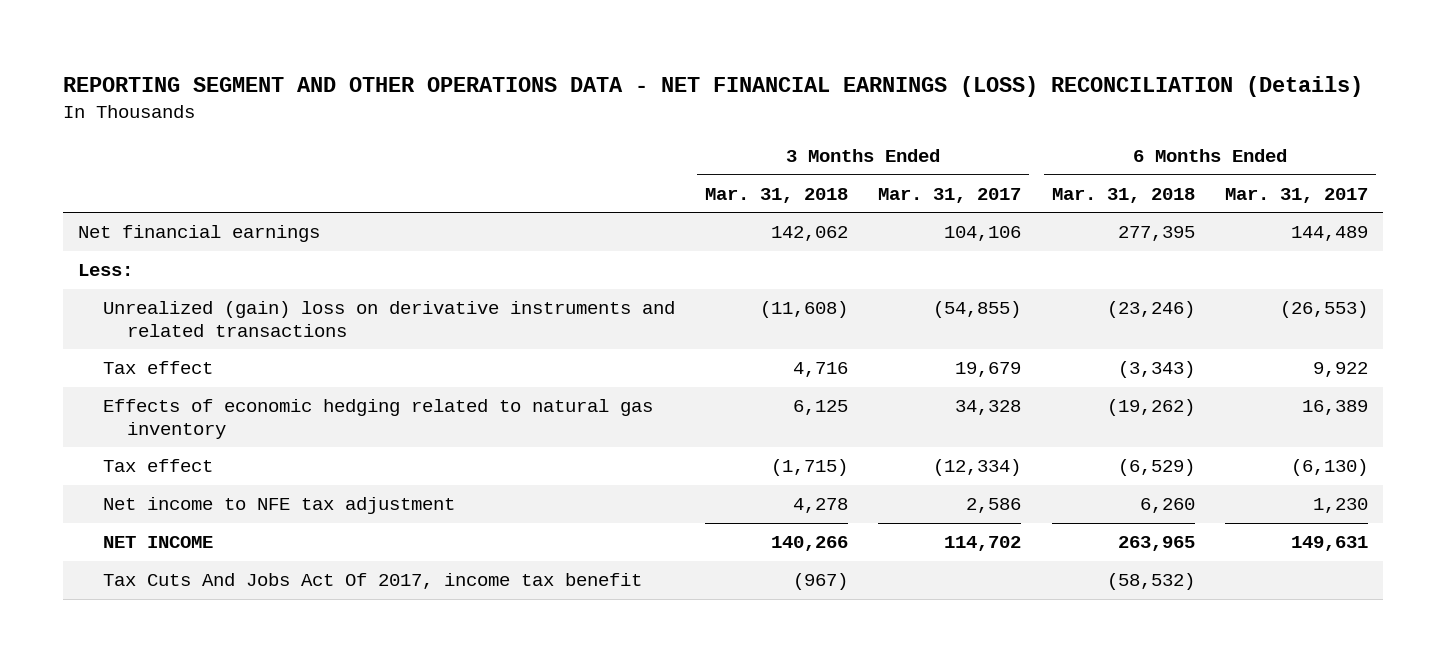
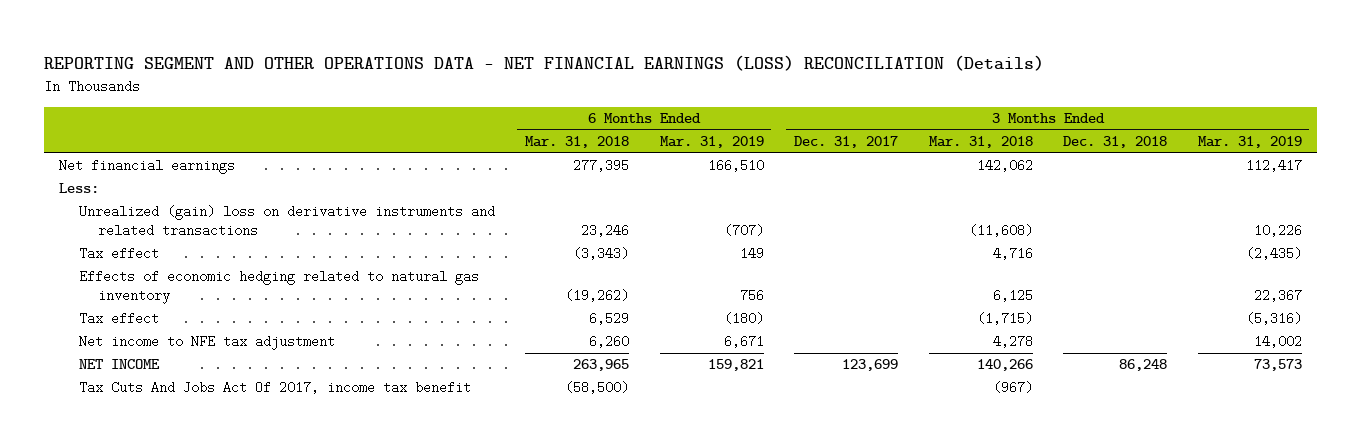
[878,187,1022,203] Mar. 31, 2017 -> none
[1224,187,1368,203] Mar. 31, 2017 -> none
none -> [659,136,764,149] Mar. 31, 2019
none -> [794,136,899,149] Dec. 31, 2017
none -> [1063,136,1168,149] Dec. 31, 2018
none -> [1197,136,1302,149] Mar. 31, 2019
[1106,301,1195,319] (23,246) -> [581,224,630,238] 23,246
[1117,459,1195,477] (6,529) -> [589,312,630,326] 6,529
[1106,573,1195,591] (58,532) -> [565,381,630,395] (58,500)

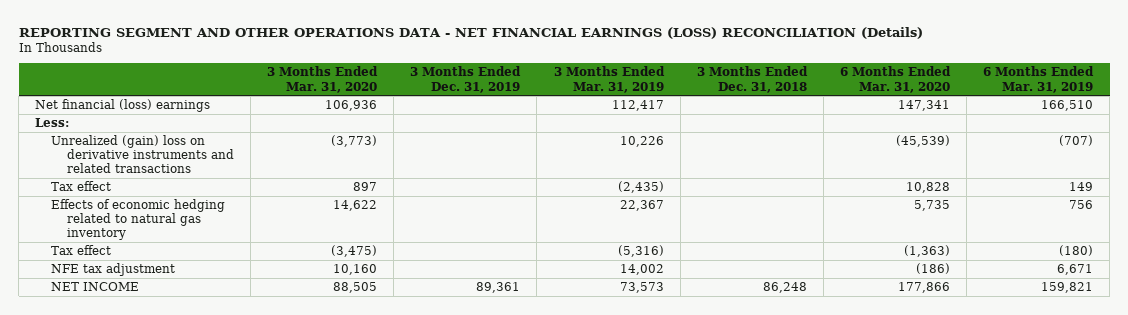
[525,136,630,149] Mar. 31, 2018 -> none
[794,136,899,149] Dec. 31, 2017 -> none
[928,136,1033,149] Mar. 31, 2018 -> none
none -> [267,66,379,93] 3 Months Ended Mar. 31, 2020
none -> [410,66,522,93] 3 Months Ended Dec. 31, 2019
none -> [839,66,951,93] 6 Months Ended Mar. 31, 2020
[59,159,236,175] Net financial earnings -> [35,98,211,112] Net financial (loss) earnings
[78,335,335,351] Net income to NFE tax adjustment -> [51,262,176,276] NFE tax adjustment
[78,381,471,395] Tax Cuts And Jobs Act Of 2017, income tax benefit -> none

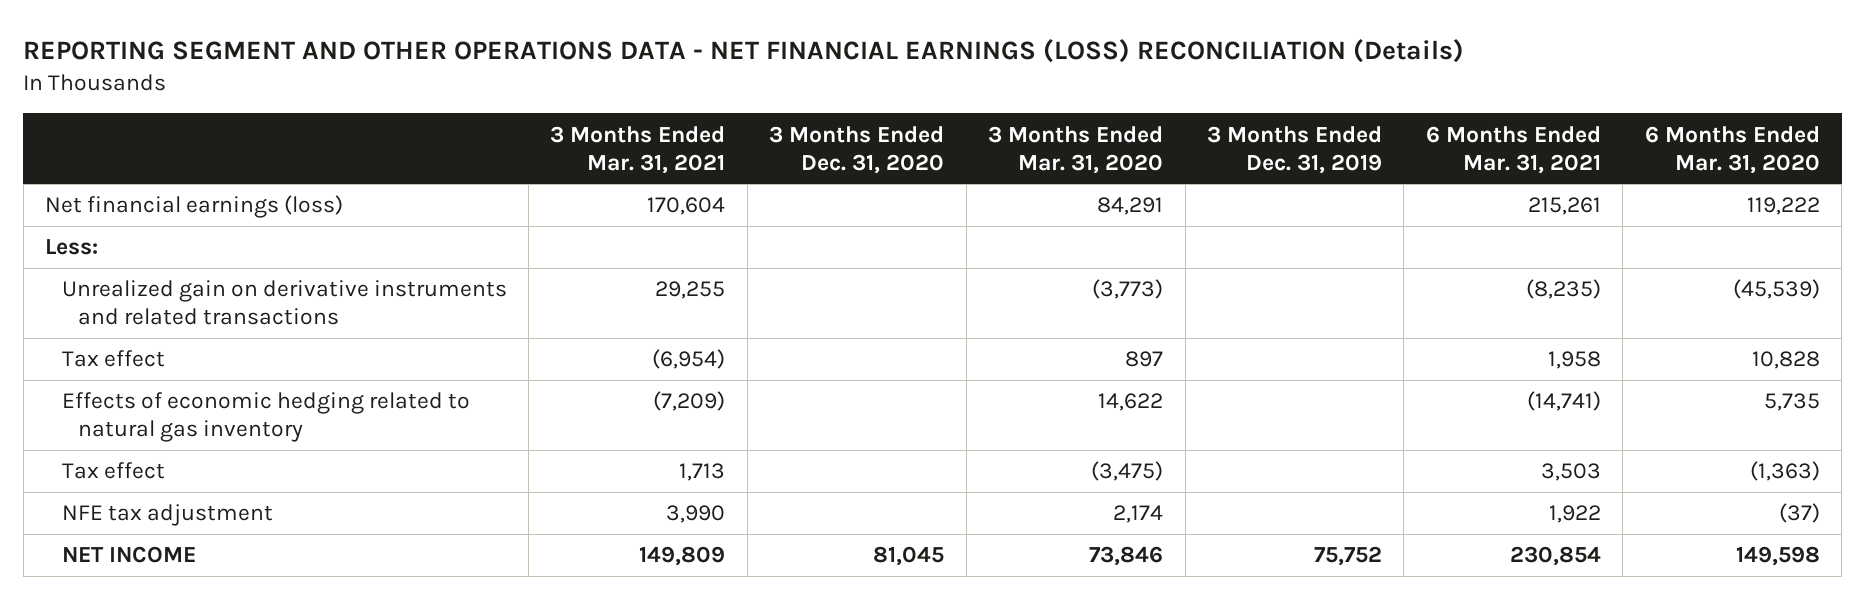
[553,66,665,93] 3 Months Ended Mar. 31, 2019 -> none
[696,66,808,93] 3 Months Ended Dec. 31, 2018 -> none
[983,66,1095,93] 6 Months Ended Mar. 31, 2019 -> none
none -> [550,125,726,174] 3 Months Ended Mar. 31, 2021
none -> [769,125,945,174] 3 Months Ended Dec. 31, 2020
none -> [1425,125,1601,174] 6 Months Ended Mar. 31, 2021
[35,98,211,112] Net financial (loss) earnings -> [45,195,344,219] Net financial earnings (loss)
[325,99,378,111] 106,936 -> [1097,197,1164,216] 84,291
[897,99,950,111] 147,341 -> [1746,197,1820,216] 119,222
[51,134,235,174] Unrealized (gain) loss on derivative instruments and related transactions -> [61,280,507,326] Unrealized gain on derivative instruments and related transactions
[333,263,378,275] 10,160 -> [1113,505,1164,524] 2,174
[915,262,950,274] (186) -> [1778,503,1820,524] (37)
[333,281,378,293] 88,505 -> [1089,546,1164,567] 73,846
[476,281,521,293] 89,361 -> [1313,546,1382,567] 75,752
[897,281,950,293] 177,866 -> [1735,546,1820,567] 149,598

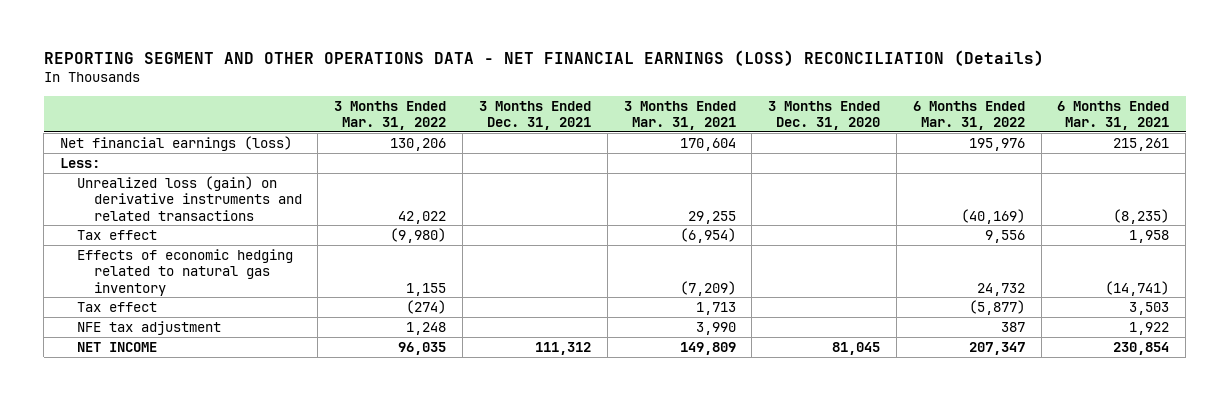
[988,125,1164,174] 3 Months Ended Mar. 31, 2020 -> none
[1206,125,1382,174] 3 Months Ended Dec. 31, 2019 -> none
[1644,125,1820,174] 6 Months Ended Mar. 31, 2020 -> none
none -> [334,100,447,130] 3 Months Ended Mar. 31, 2022
none -> [478,100,591,130] 3 Months Ended Dec. 31, 2021
none -> [912,100,1025,130] 6 Months Ended Mar. 31, 2022
[61,280,507,326] Unrealized gain on derivative instruments and related transactions -> [76,175,302,221] Unrealized loss (gain) on derivative instruments and related transactions

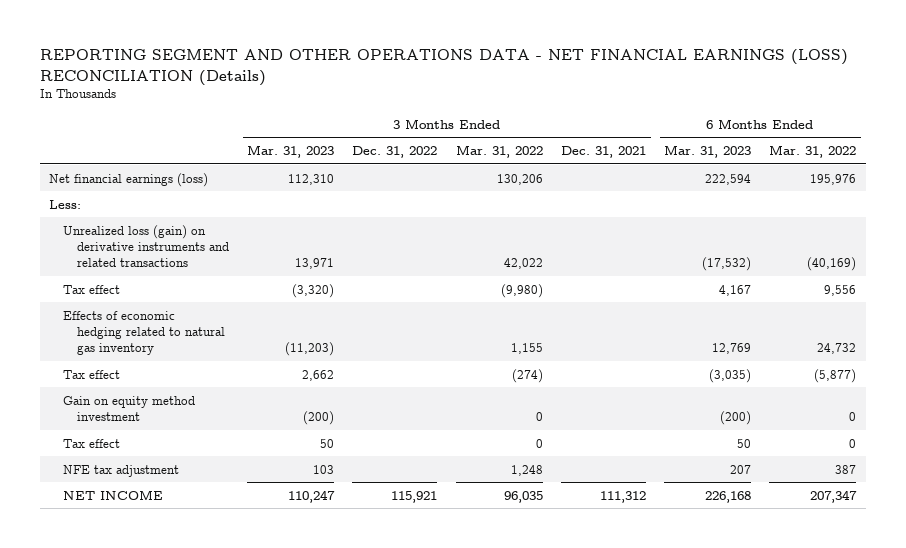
[623,100,736,130] 3 Months Ended Mar. 31, 2021 -> none
[768,100,881,130] 3 Months Ended Dec. 31, 2020 -> none
[1057,100,1170,130] 6 Months Ended Mar. 31, 2021 -> none
none -> [247,144,335,158] Mar. 31, 2023
none -> [352,145,438,158] Dec. 31, 2022
none -> [664,144,752,158] Mar. 31, 2023
none -> [63,395,196,421] Gain on equity method investment
none -> [63,438,121,448] Tax effect

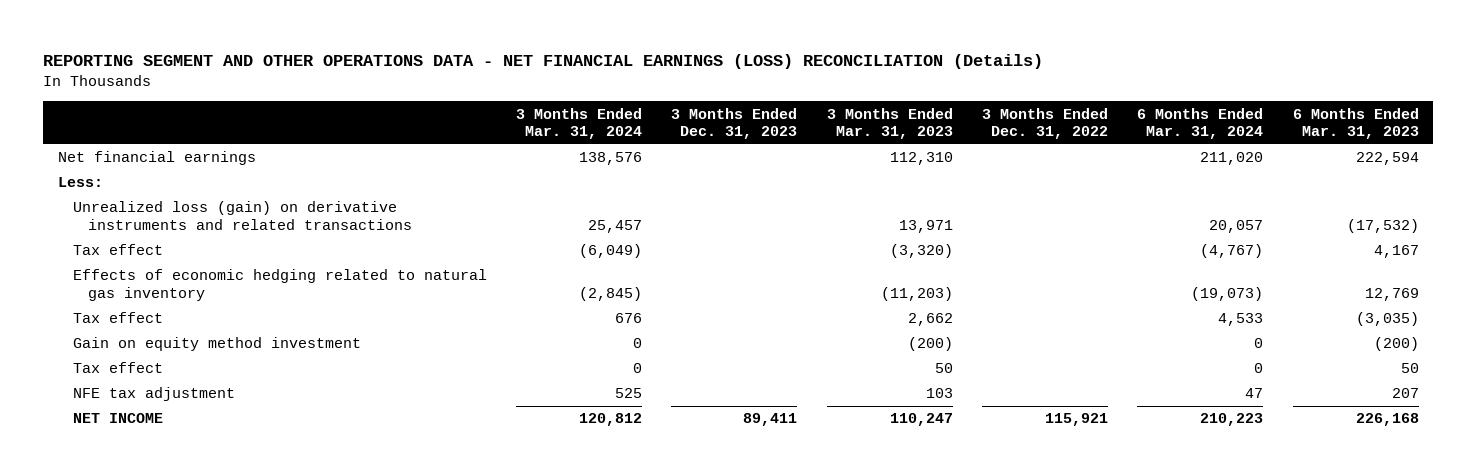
[455,144,543,158] Mar. 31, 2022 -> none
[560,145,646,158] Dec. 31, 2021 -> none
[769,144,857,158] Mar. 31, 2022 -> none
none -> [516,107,643,140] 3 Months Ended Mar. 31, 2024
none -> [671,107,798,140] 3 Months Ended Dec. 31, 2023
none -> [1137,107,1264,140] 6 Months Ended Mar. 31, 2024
[49,172,209,187] Net financial earnings (loss) -> [57,151,256,166] Net financial earnings

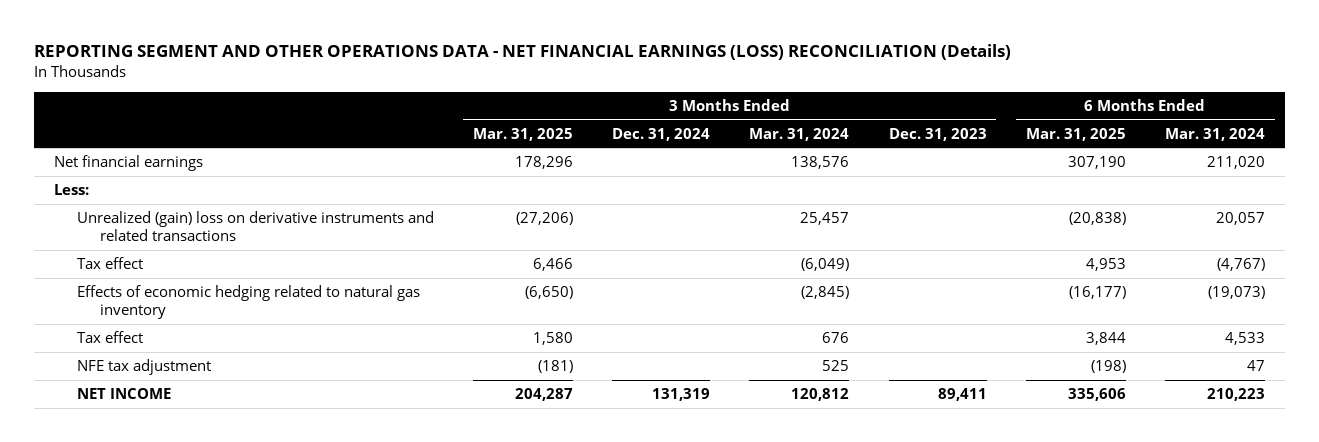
[826,107,953,140] 3 Months Ended Mar. 31, 2023 -> none
[982,107,1109,140] 3 Months Ended Dec. 31, 2022 -> none
[1292,107,1419,140] 6 Months Ended Mar. 31, 2023 -> none
none -> [473,127,574,141] Mar. 31, 2025
none -> [612,127,711,141] Dec. 31, 2024
none -> [1025,127,1126,141] Mar. 31, 2025
[72,201,413,230] Unrealized loss (gain) on derivative instruments and related transactions -> [76,211,434,242] Unrealized (gain) loss on derivative instruments and related transactions
[72,337,361,352] Gain on equity method investment -> none
[72,362,163,374] Tax effect -> none

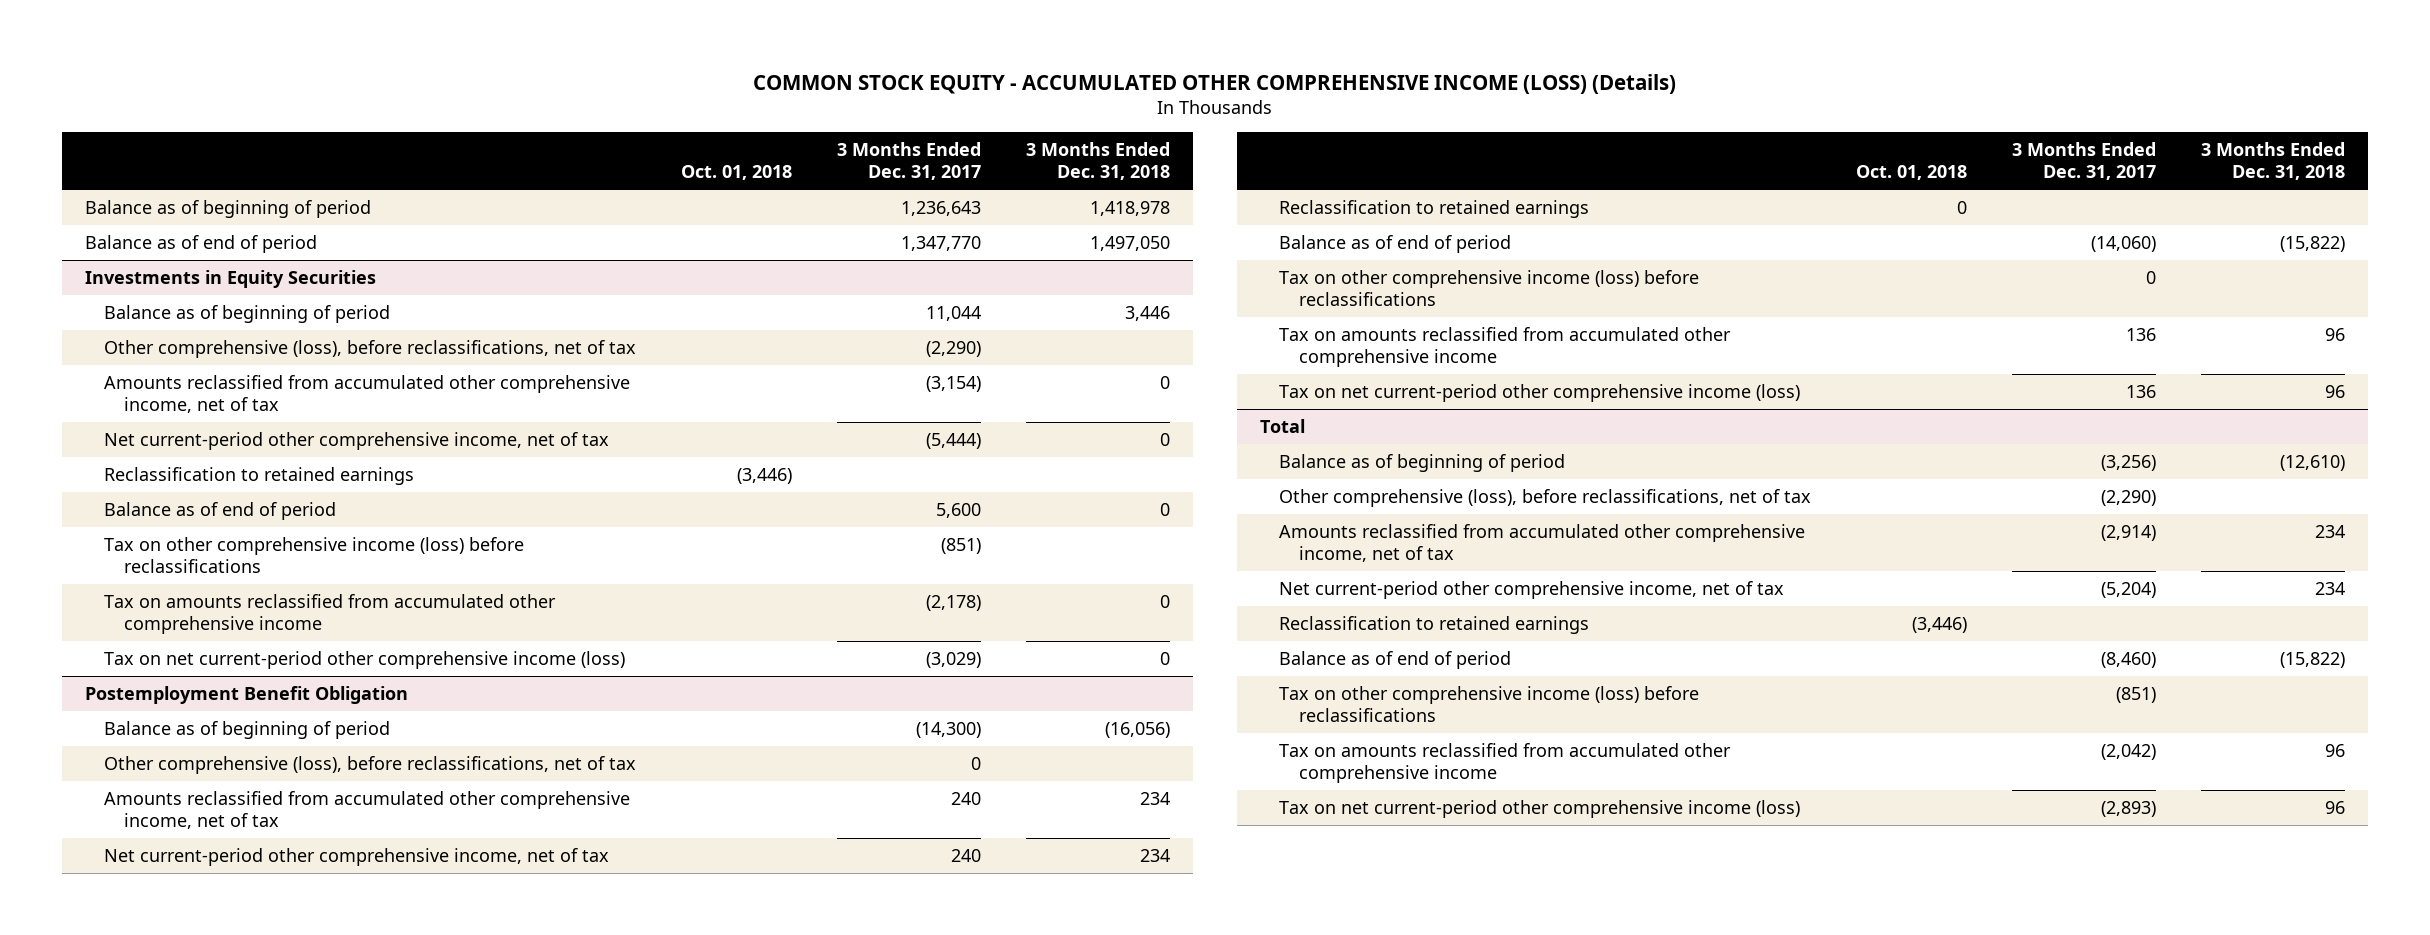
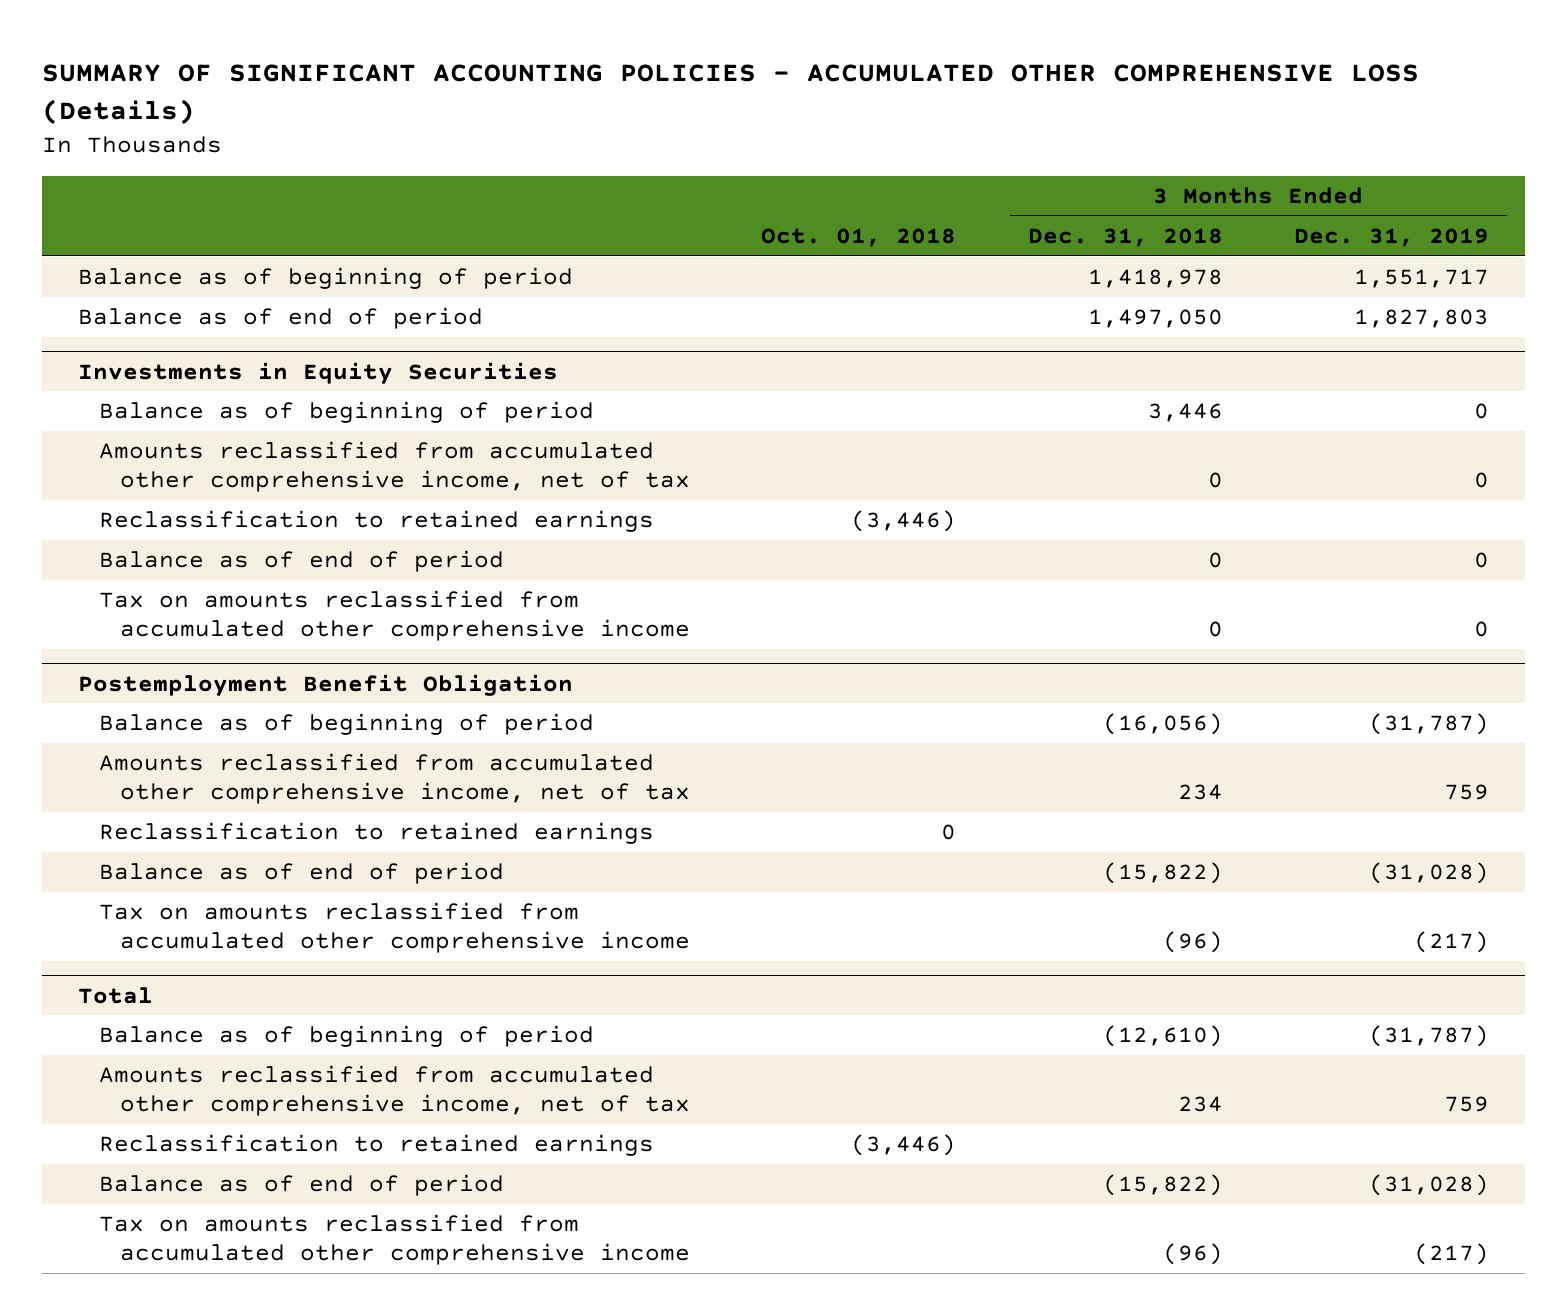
[753,74,1677,95] COMMON STOCK EQUITY - ACCUMULATED OTHER COMPREHENSIVE INCOME (LOSS) (Details) -> [42,63,1420,124] SUMMARY OF SIGNIFICANT ACCOUNTING POLICIES - ACCUMULATED OTHER COMPREHENSIVE LOSS (Details)
[837,142,982,181] 3 Months Ended Dec. 31, 2017 -> none
none -> [1294,227,1490,247] Dec. 31, 2019
[104,339,637,358] Other comprehensive (loss), before reclassifications, net of tax -> none
[104,431,610,450] Net current-period other comprehensive income, net of tax -> none
[104,536,525,573] Tax on other comprehensive income (loss) before reclassifications -> none
[104,650,626,669] Tax on net current-period other comprehensive income (loss) -> none
[104,755,637,774] Other comprehensive (loss), before reclassifications, net of tax -> none
[104,847,610,866] Net current-period other comprehensive income, net of tax -> none
[1279,269,1700,306] Tax on other comprehensive income (loss) before reclassifications -> none
[1279,383,1801,402] Tax on net current-period other comprehensive income (loss) -> none
[2325,327,2346,341] 96 -> [1162,931,1223,954] (96)
[1279,488,1812,507] Other comprehensive (loss), before reclassifications, net of tax -> none
[1279,580,1785,599] Net current-period other comprehensive income, net of tax -> none
[1279,685,1700,722] Tax on other comprehensive income (loss) before reclassifications -> none
[1279,799,1801,818] Tax on net current-period other comprehensive income (loss) -> none
[2325,743,2346,757] 96 -> [1162,1243,1223,1266] (96)

